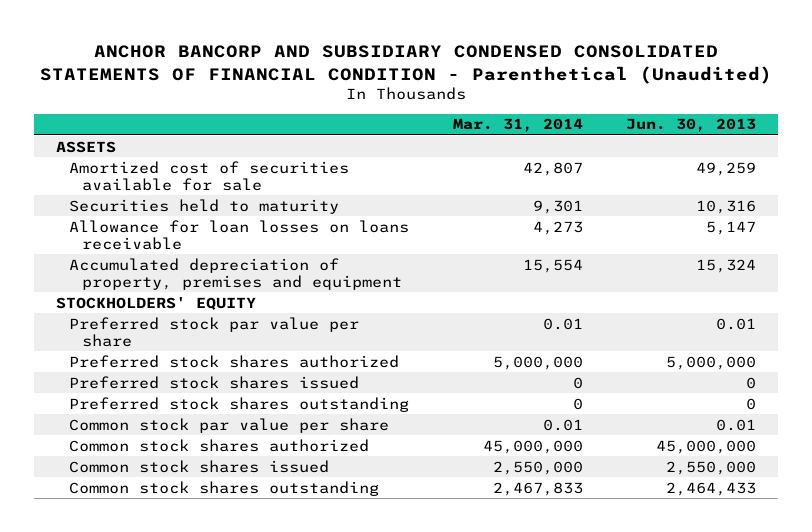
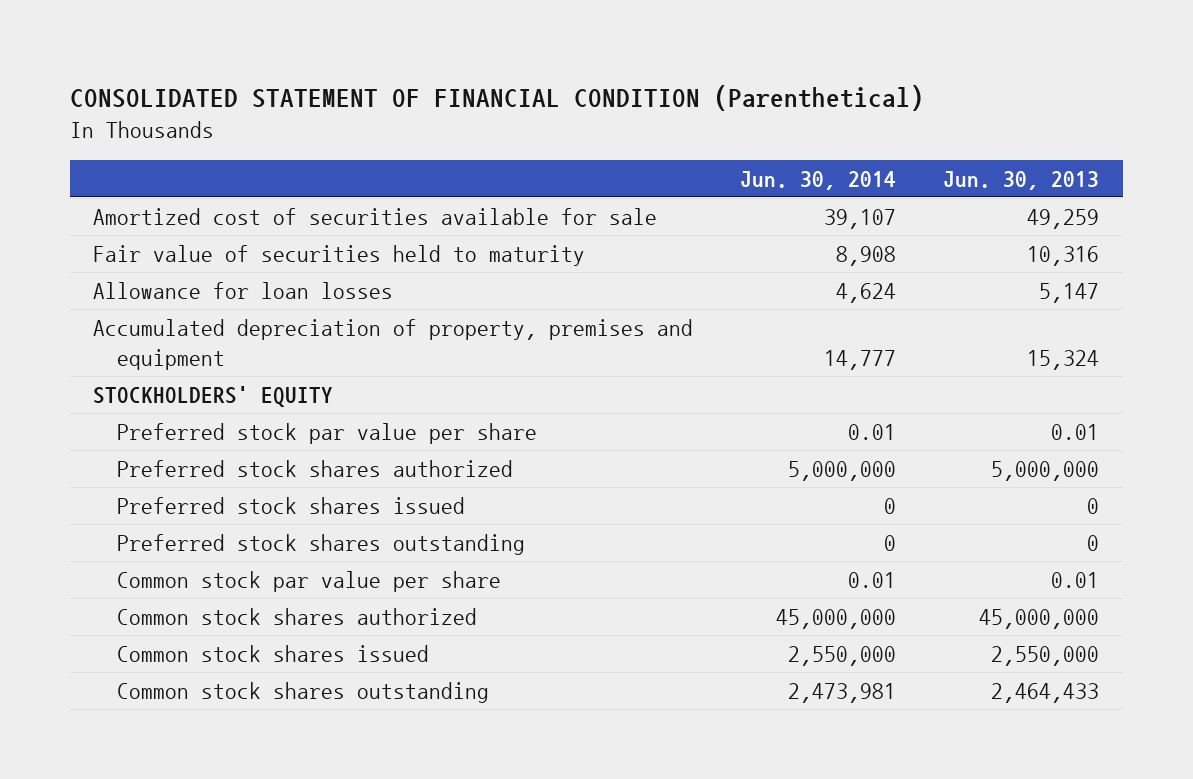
[40,45,773,84] ANCHOR BANCORP AND SUBSIDIARY CONDENSED CONSOLIDATED STATEMENTS OF FINANCIAL CONDITION - Parenthetical (Unaudited) -> [69,84,924,111] CONSOLIDATED STATEMENT OF FINANCIAL CONDITION (Parenthetical)
[452,118,583,133] Mar. 31, 2014 -> none
none -> [740,170,897,190] Jun. 30, 2014
[56,140,117,153] ASSETS -> none
[69,198,340,214] Securities held to maturity -> [93,244,586,266] Fair value of securities held to maturity
[69,219,410,250] Allowance for loan losses on loans receivable -> [93,281,394,299] Allowance for loan losses

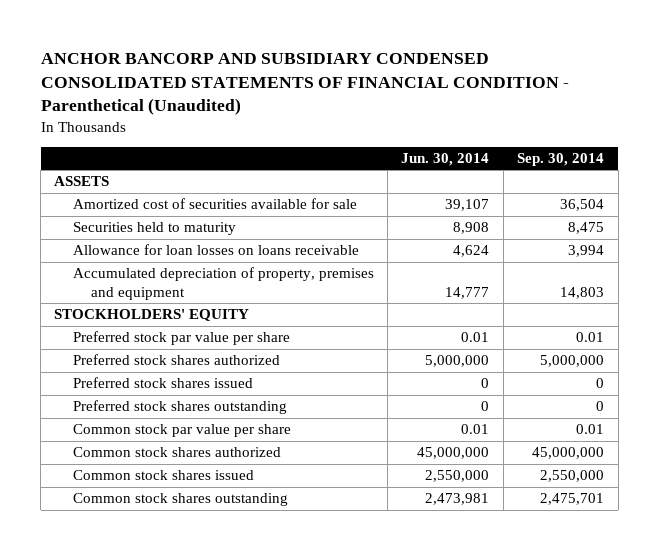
[69,84,924,111] CONSOLIDATED STATEMENT OF FINANCIAL CONDITION (Parenthetical) -> [40,53,569,116] ANCHOR BANCORP AND SUBSIDIARY CONDENSED CONSOLIDATED STATEMENTS OF FINANCIAL CONDITION - Parenthetical (Unaudited)
[943,170,1100,190] Jun. 30, 2013 -> none
none -> [517,152,605,166] Sep. 30, 2014
none -> [54,176,110,187] ASSETS
[93,244,586,266] Fair value of securities held to maturity -> [72,222,236,236] Securities held to maturity
[93,281,394,299] Allowance for loan losses -> [72,244,359,256] Allowance for loan losses on loans receivable

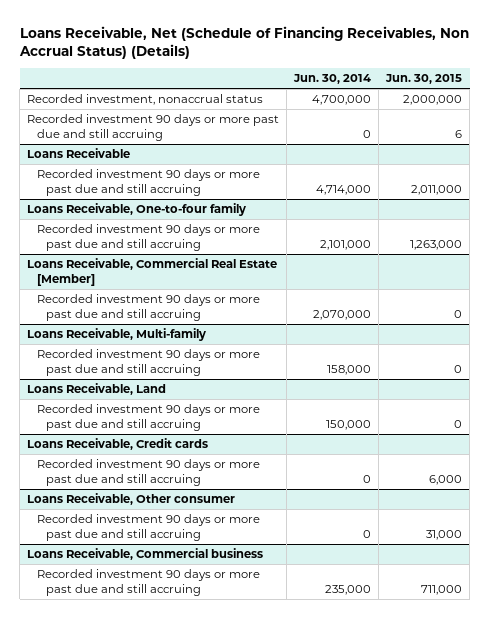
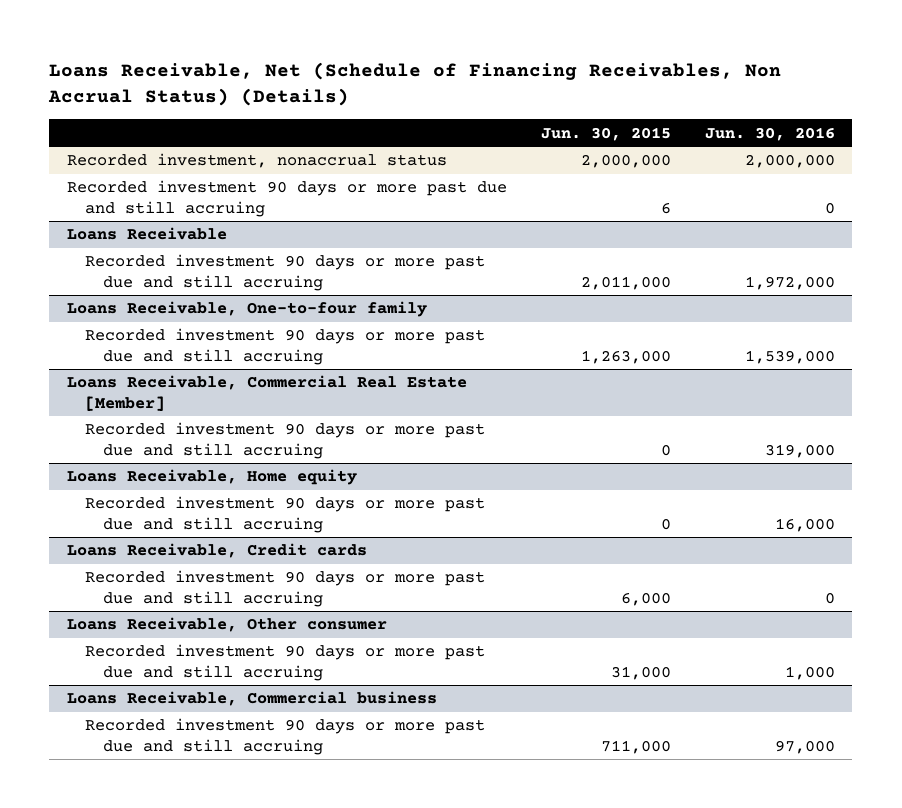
[293,73,372,84] Jun. 30, 2014 -> none
none -> [705,126,836,141] Jun. 30, 2016
[27,328,207,342] Loans Receivable, Multi-family -> none
[36,349,260,376] Recorded investment 90 days or more past due and still accruing -> none
[27,383,167,396] Loans Receivable, Land -> none
none -> [66,469,357,486] Loans Receivable, Home equity

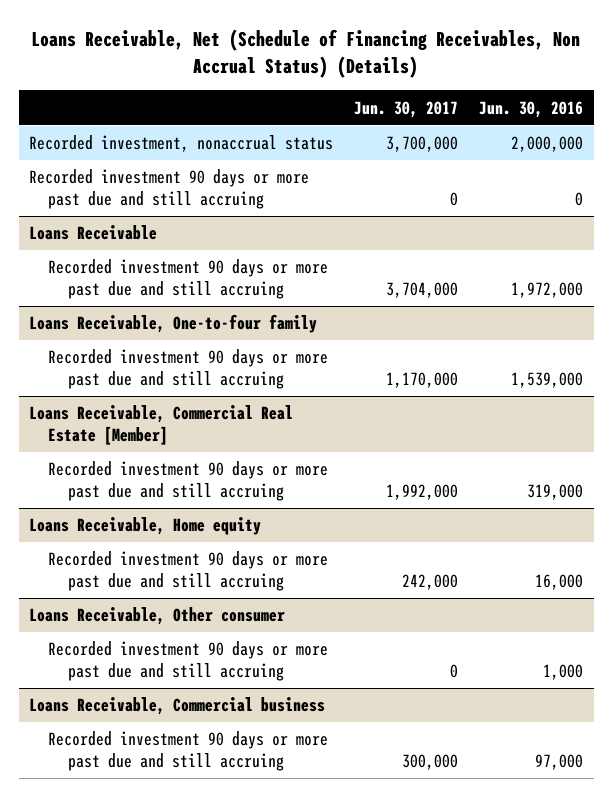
[540,126,671,141] Jun. 30, 2015 -> none
none -> [354,100,459,118] Jun. 30, 2017
[66,543,367,559] Loans Receivable, Credit cards -> none
[84,570,485,607] Recorded investment 90 days or more past due and still accruing -> none

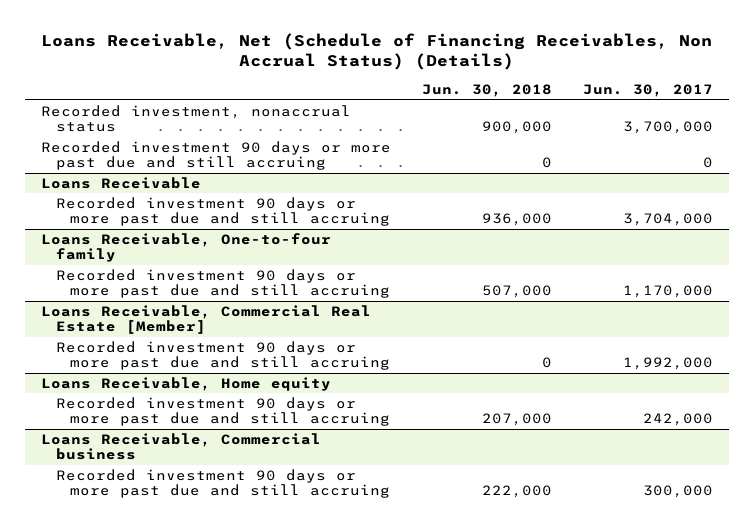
[479,100,584,118] Jun. 30, 2016 -> none
none -> [421,84,552,98] Jun. 30, 2018
[29,607,286,626] Loans Receivable, Other consumer -> none
[48,641,329,681] Recorded investment 90 days or more past due and still accruing -> none

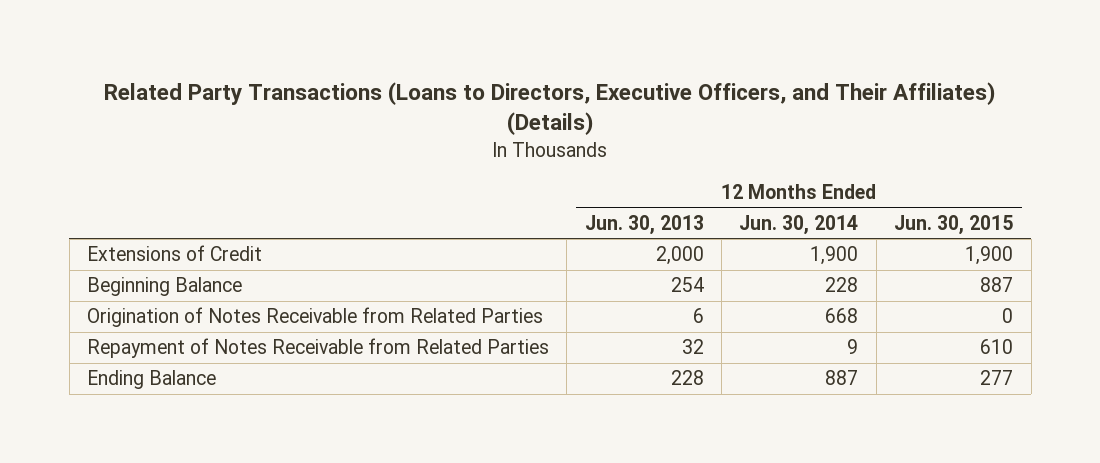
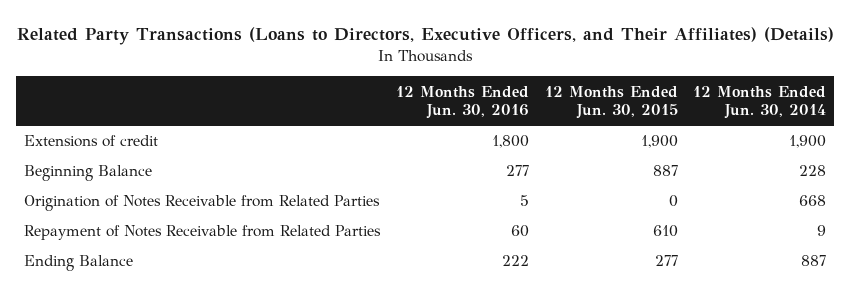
[584,214,704,235] Jun. 30, 2013 -> none
none -> [396,85,530,120] 12 Months Ended Jun. 30, 2016
[86,245,262,262] Extensions of Credit -> [24,135,159,148] Extensions of credit

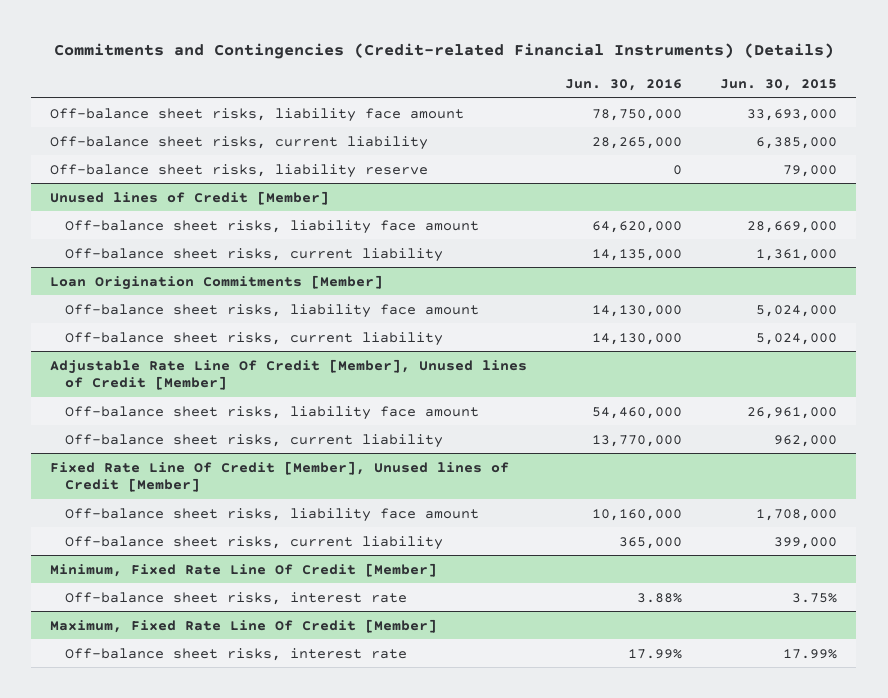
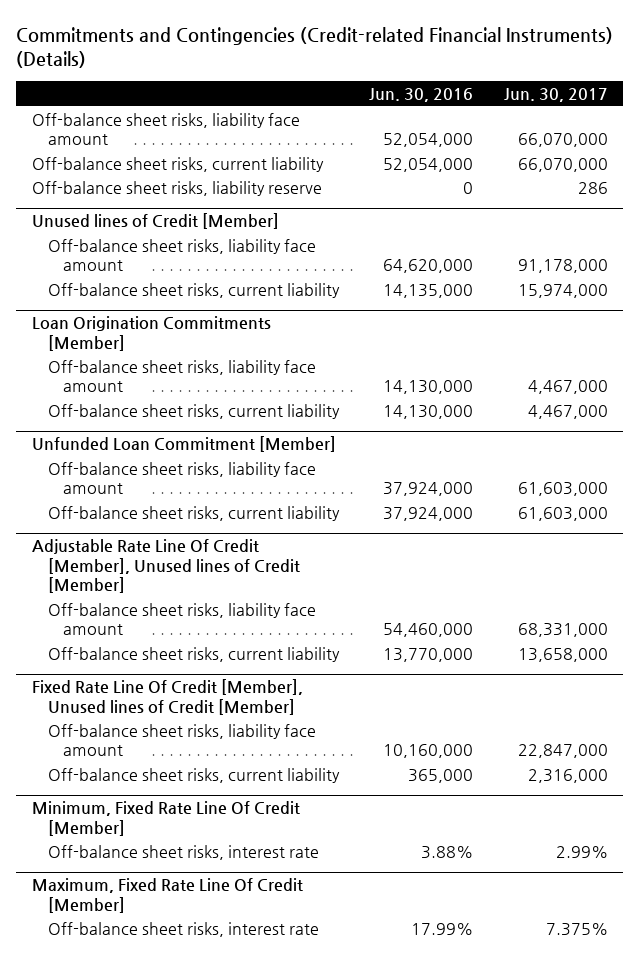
[720,79,838,92] Jun. 30, 2015 -> none
none -> [503,87,608,102] Jun. 30, 2017
[592,108,683,121] 78,750,000 -> [383,133,474,148] 52,054,000
[592,136,683,149] 28,265,000 -> [383,157,474,172] 52,054,000
none -> [31,436,336,453] Unfunded Loan Commitment [Member]
none -> [47,461,316,495] Off-balance sheet risks, liability face amount
none -> [47,505,340,521] Off-balance sheet risks, current liability

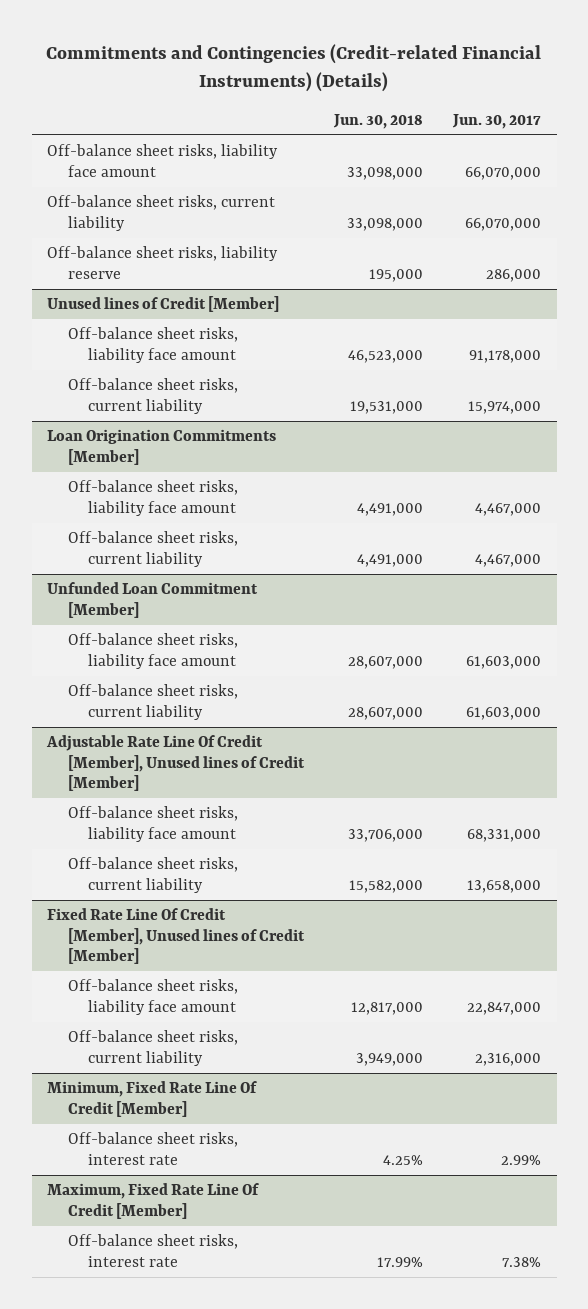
[369,87,474,102] Jun. 30, 2016 -> none
none -> [332,114,423,130] Jun. 30, 2018
[577,181,608,194] 286 -> [486,268,542,282] 286,000
[545,922,608,936] 7.375% -> [502,1256,542,1267] 7.38%

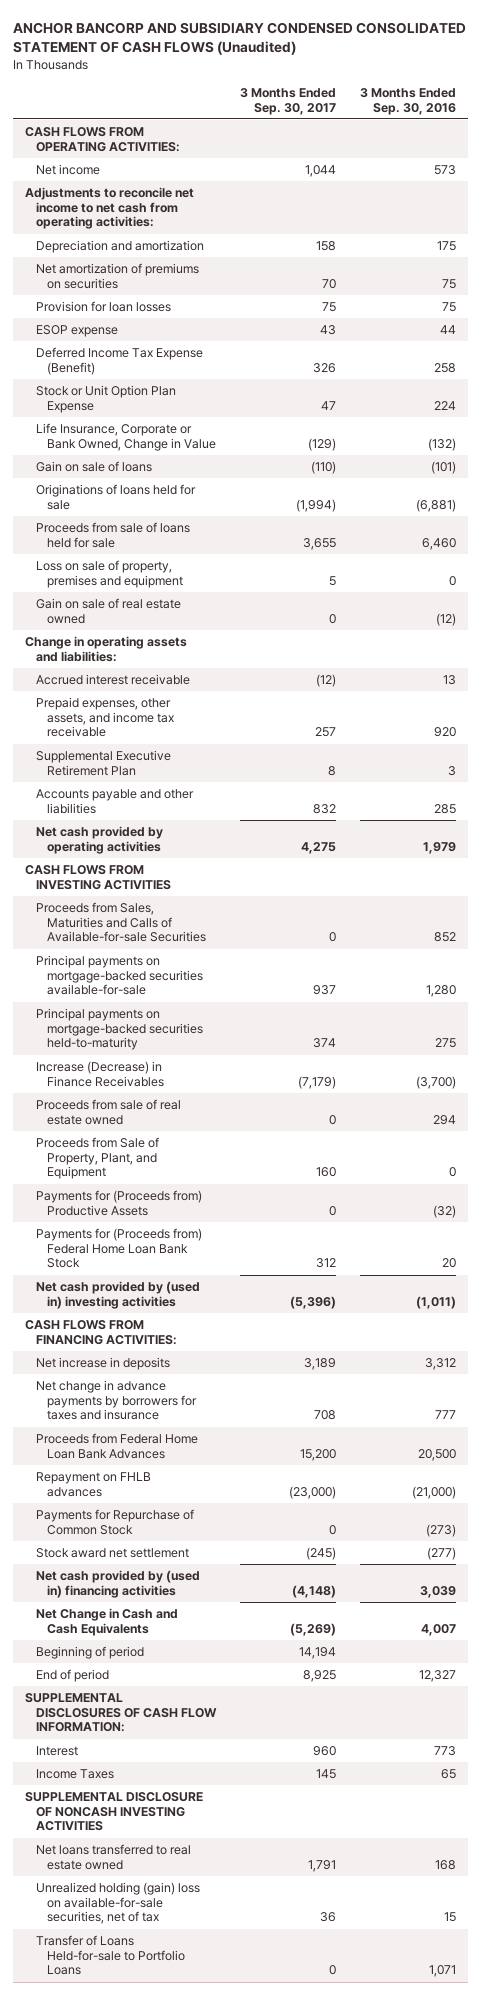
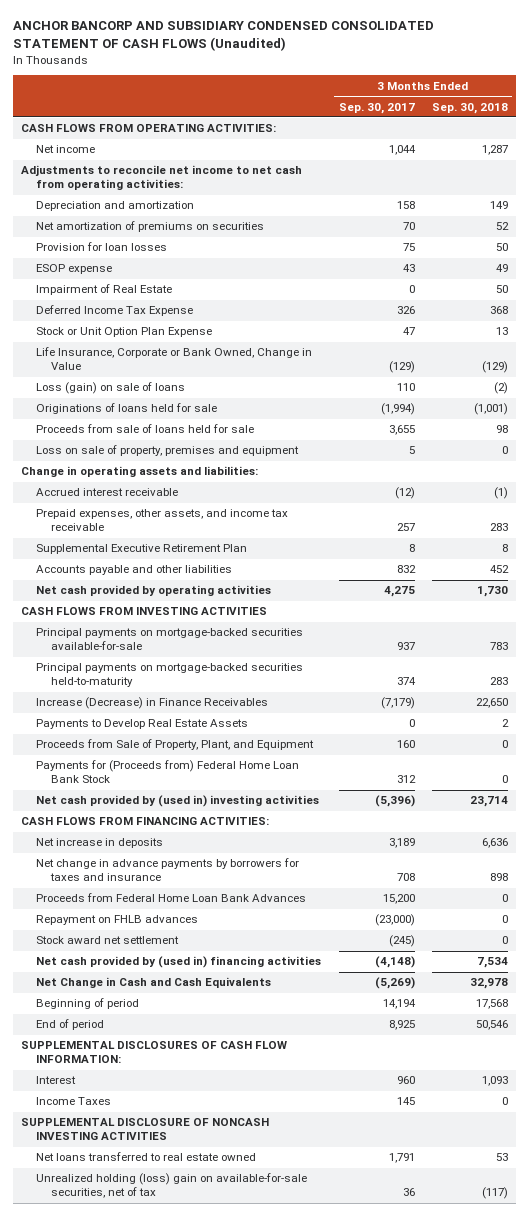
[360,87,457,115] 3 Months Ended Sep. 30, 2016 -> none
none -> [431,102,508,114] Sep. 30, 2018
none -> [36,284,173,296] Impairment of Real Estate
[36,347,204,375] Deferred Income Tax Expense (Benefit) -> [36,305,194,317] Deferred Income Tax Expense
[36,461,153,473] Gain on sale of loans -> [36,382,186,395] Loss (gain) on sale of loans
[311,461,337,475] (110) -> [396,383,415,392] 110
[36,598,182,624] Gain on sale of real estate owned -> none
[36,902,207,943] Proceeds from Sales, Maturities and Calls of Available-for-sale Securities -> none
[36,1099,182,1125] Proceeds from sale of real estate owned -> none
none -> [36,719,249,730] Payments to Develop Real Estate Assets
[36,1190,203,1216] Payments for (Proceeds from) Productive Assets -> none
[36,1509,195,1535] Payments for Repurchase of Common Stock -> none
[36,1935,186,1976] Transfer of Loans Held-for-sale to Portfolio Loans -> none
[36,1882,201,1925] Unrealized holding (gain) loss on available-for-sale securities, net of tax -> [36,1173,308,1199] Unrealized holding (loss) gain on available-for-sale securities, net of tax

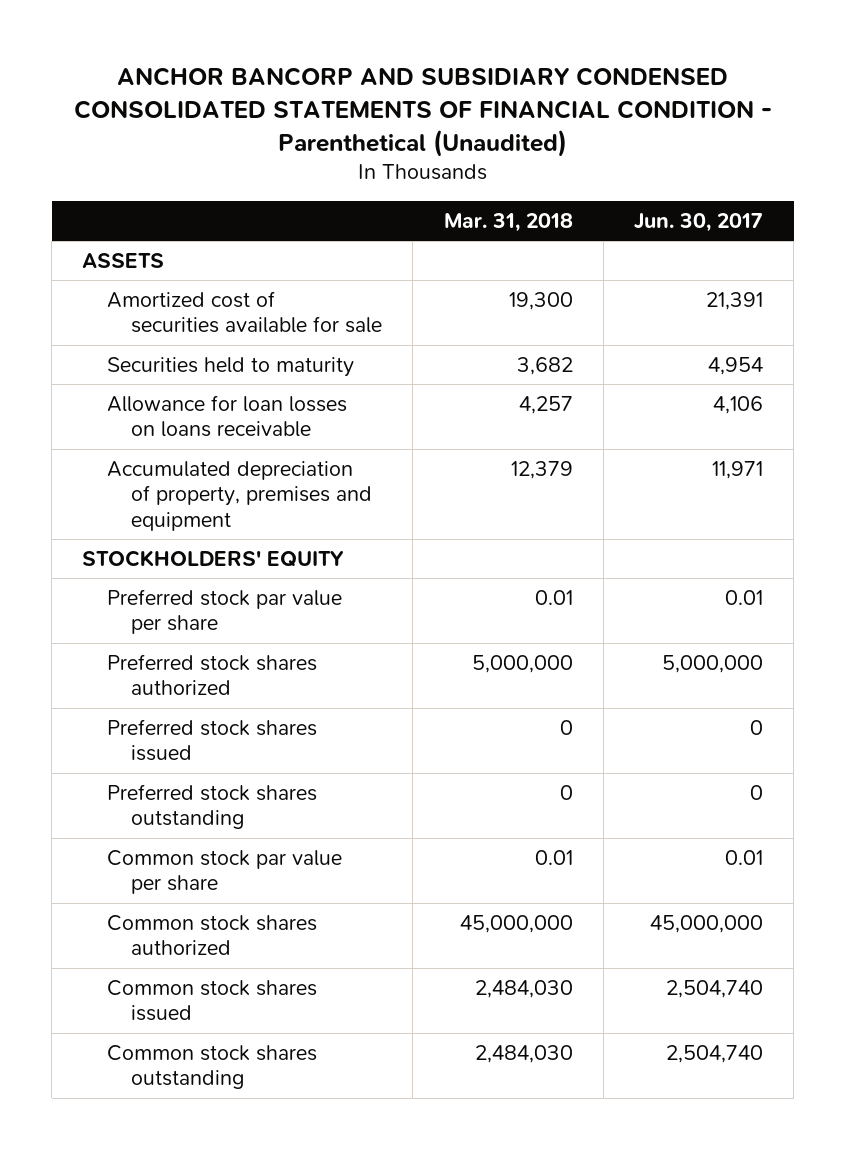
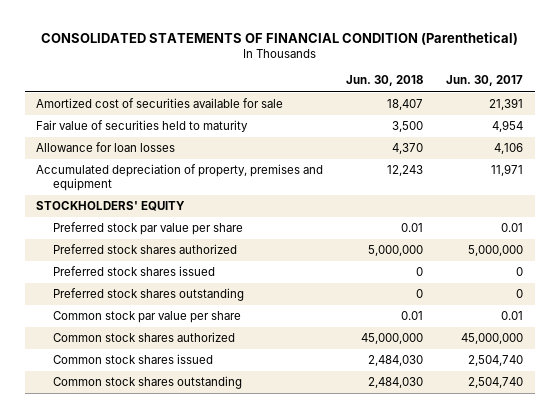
[73,66,772,157] ANCHOR BANCORP AND SUBSIDIARY CONDENSED CONSOLIDATED STATEMENTS OF FINANCIAL CONDITION - Parenthetical (Unaudited) -> [40,31,518,45] CONSOLIDATED STATEMENTS OF FINANCIAL CONDITION (Parenthetical)
[443,212,573,232] Mar. 31, 2018 -> none
none -> [346,75,424,87] Jun. 30, 2018
[82,252,165,268] ASSETS -> none
[106,356,354,377] Securities held to maturity -> [36,120,249,133] Fair value of securities held to maturity
[106,394,347,438] Allowance for loan losses on loans receivable -> [36,142,176,153] Allowance for loan losses

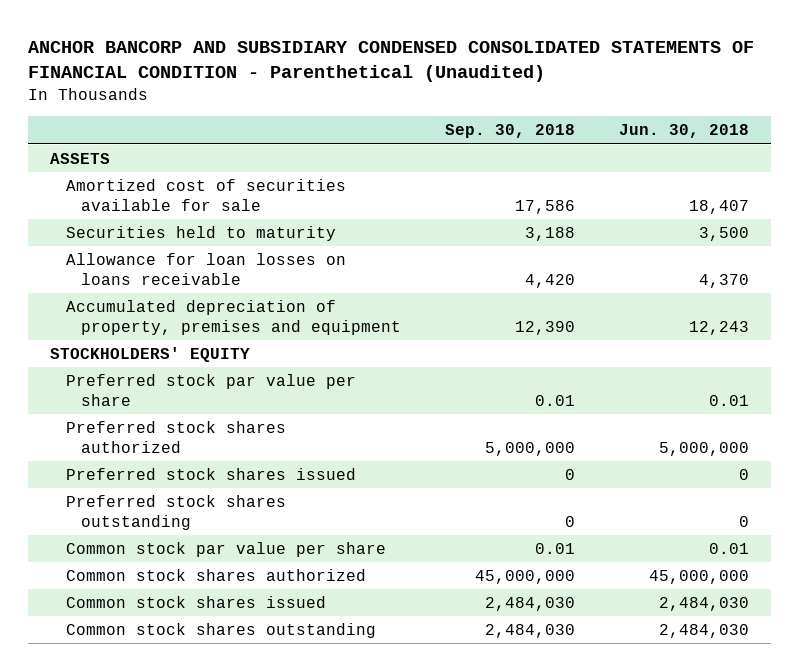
[40,31,518,45] CONSOLIDATED STATEMENTS OF FINANCIAL CONDITION (Parenthetical) -> [28,41,755,83] ANCHOR BANCORP AND SUBSIDIARY CONDENSED CONSOLIDATED STATEMENTS OF FINANCIAL CONDITION - Parenthetical (Unaudited)
[446,75,524,87] Jun. 30, 2017 -> none
none -> [444,124,575,139] Sep. 30, 2018
none -> [50,153,111,165] ASSETS
[36,120,249,133] Fair value of securities held to maturity -> [65,226,336,242] Securities held to maturity
[36,142,176,153] Allowance for loan losses -> [65,253,346,285] Allowance for loan losses on loans receivable

